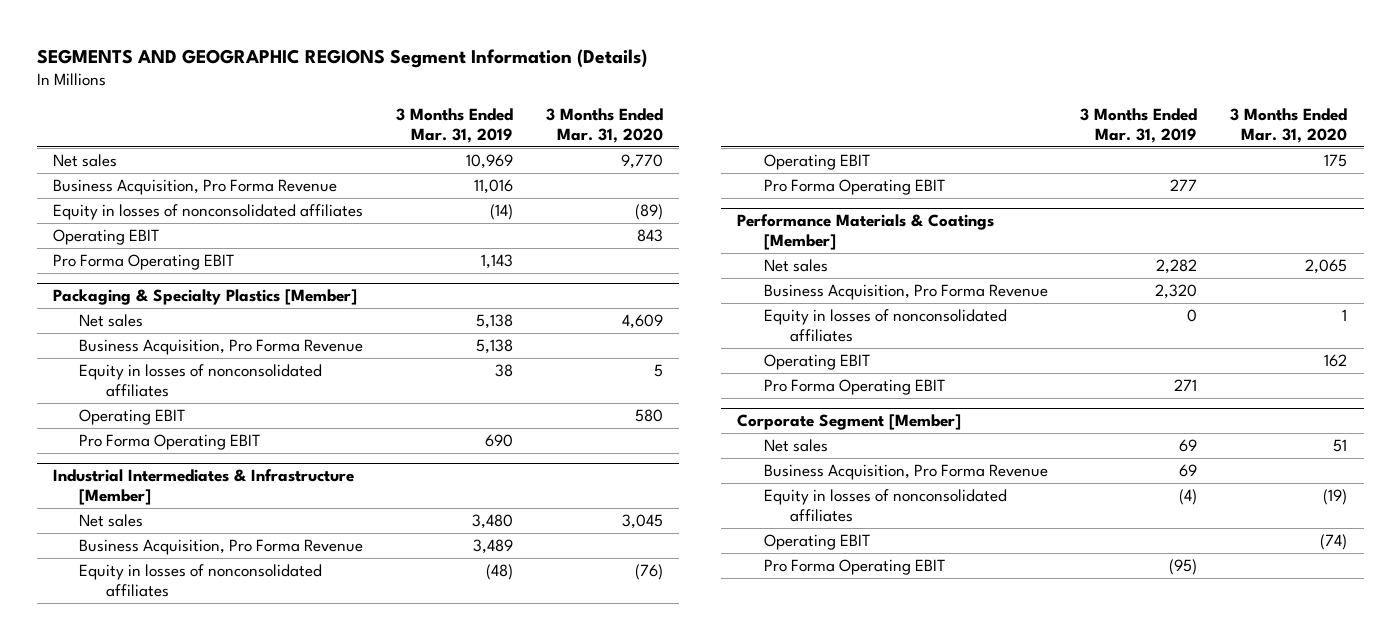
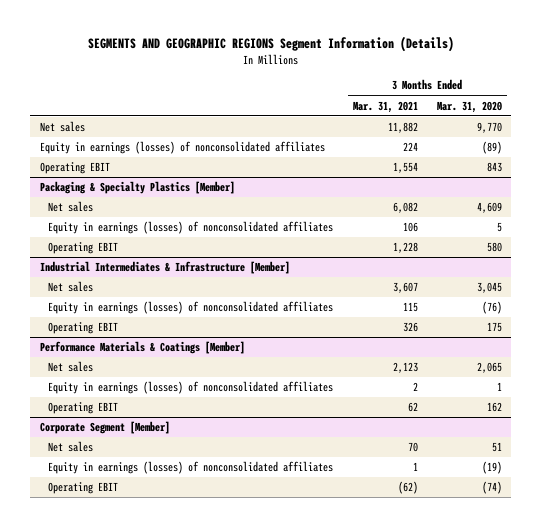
[396,107,514,144] 3 Months Ended Mar. 31, 2019 -> none
none -> [352,100,418,113] Mar. 31, 2021
[53,178,338,195] Business Acquisition, Pro Forma Revenue -> none
[53,203,364,220] Equity in losses of nonconsolidated affiliates -> [39,141,325,155] Equity in earnings (losses) of nonconsolidated affiliates
[53,253,235,270] Pro Forma Operating EBIT -> none
[79,338,364,355] Business Acquisition, Pro Forma Revenue -> none
[79,363,323,398] Equity in losses of nonconsolidated affiliates -> [48,221,334,235] Equity in earnings (losses) of nonconsolidated affiliates
[79,433,261,450] Pro Forma Operating EBIT -> none
[79,538,364,555] Business Acquisition, Pro Forma Revenue -> none
[79,563,323,598] Equity in losses of nonconsolidated affiliates -> [48,301,334,315] Equity in earnings (losses) of nonconsolidated affiliates
[763,178,945,195] Pro Forma Operating EBIT -> none
[763,283,1048,300] Business Acquisition, Pro Forma Revenue -> none
[763,308,1007,343] Equity in losses of nonconsolidated affiliates -> [48,381,334,395] Equity in earnings (losses) of nonconsolidated affiliates
[763,378,945,395] Pro Forma Operating EBIT -> none
[763,463,1048,480] Business Acquisition, Pro Forma Revenue -> none
[763,488,1007,523] Equity in losses of nonconsolidated affiliates -> [48,461,334,475] Equity in earnings (losses) of nonconsolidated affiliates
[763,558,945,575] Pro Forma Operating EBIT -> none

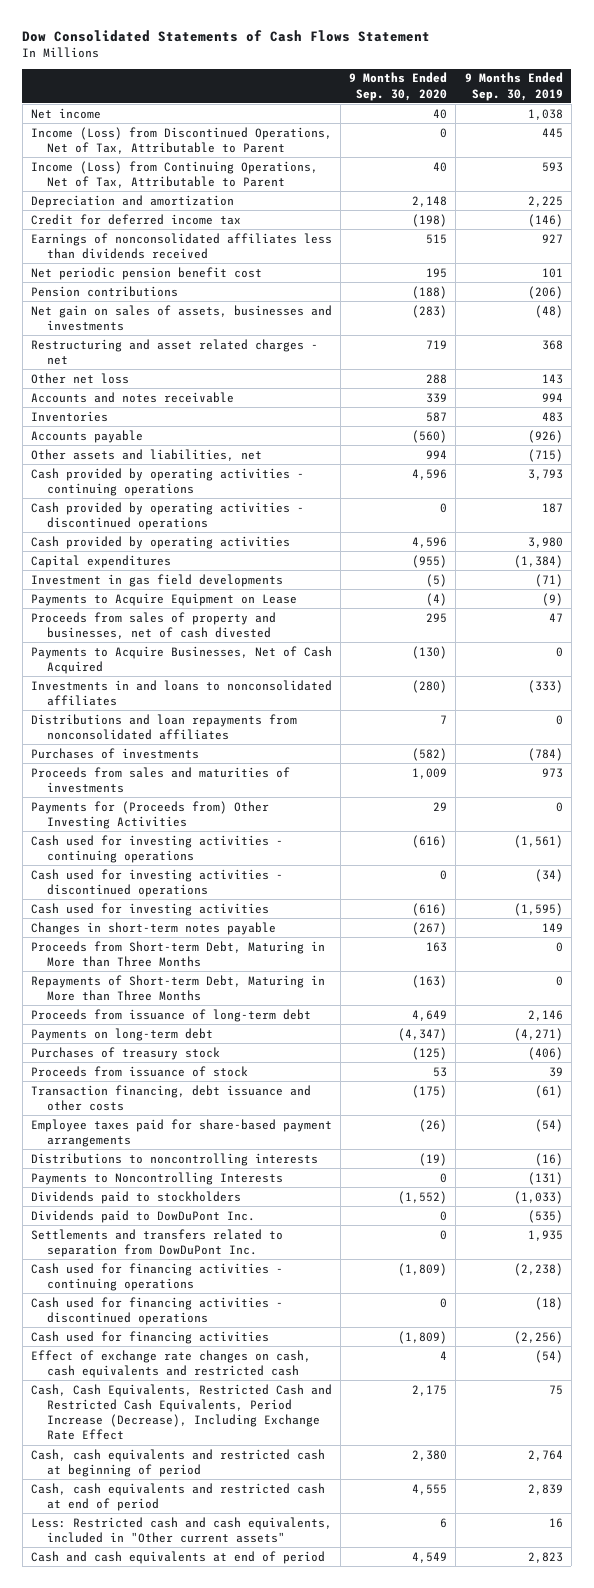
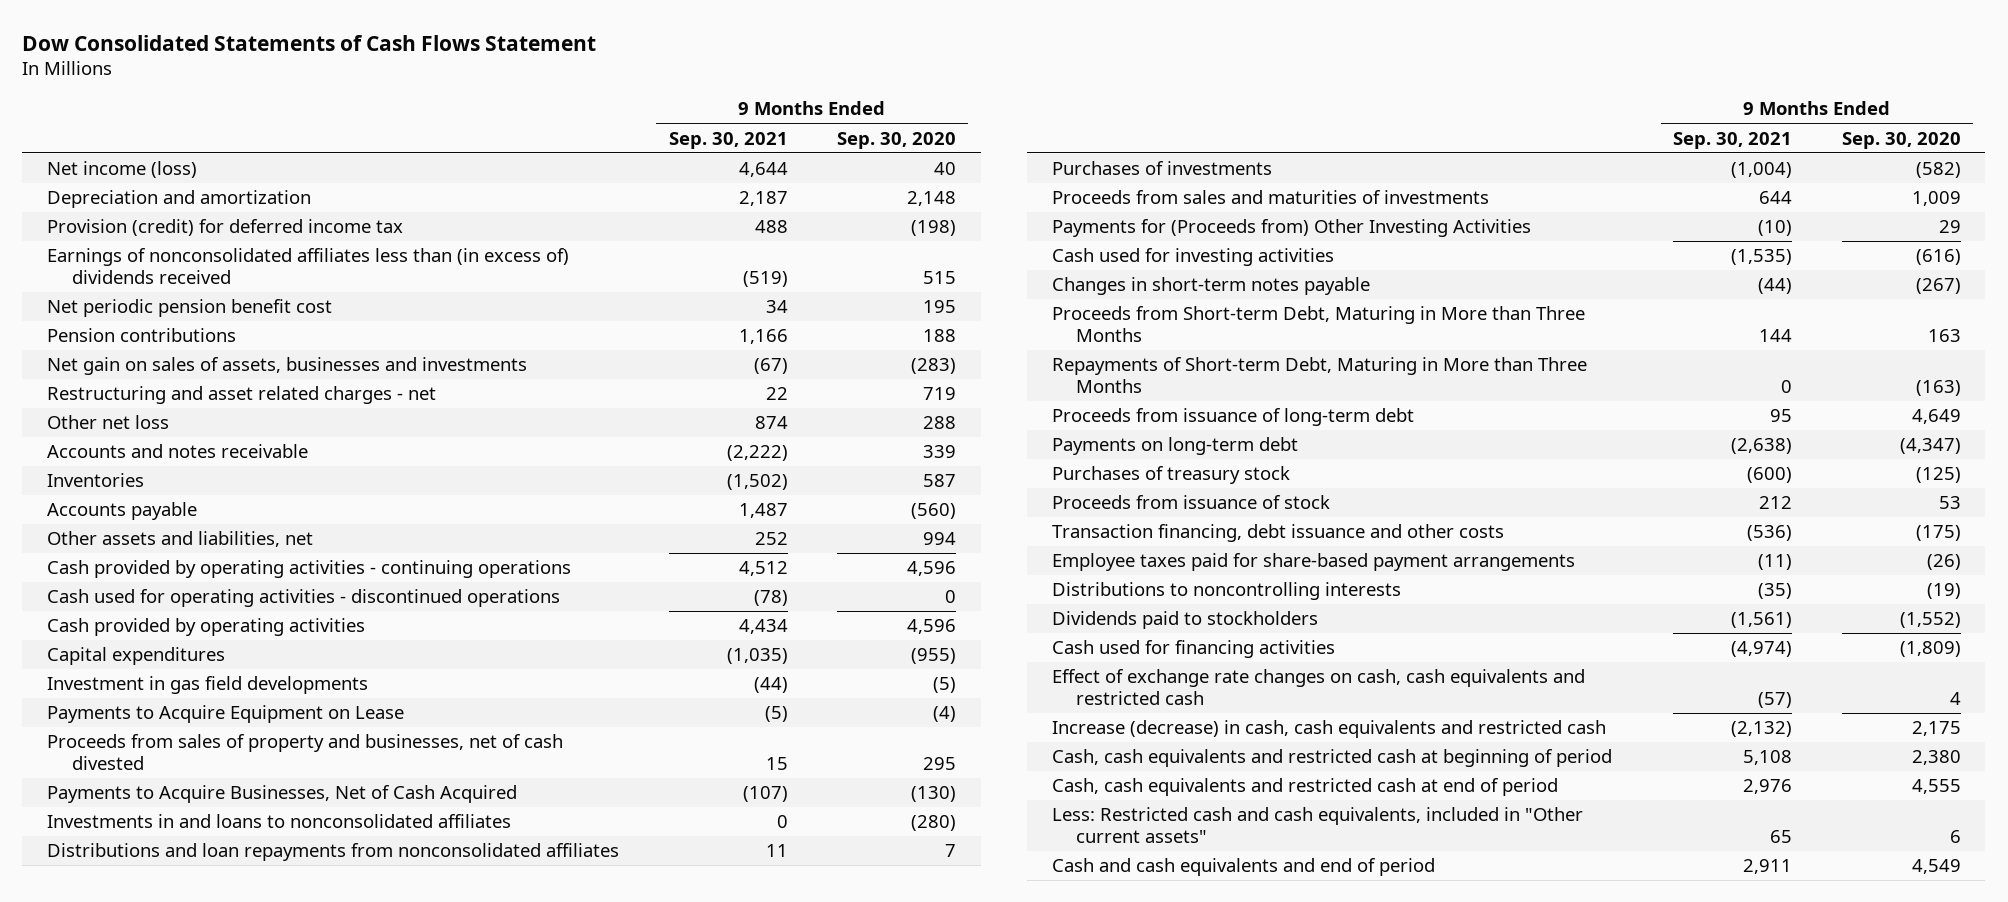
[464,72,563,101] 9 Months Ended Sep. 30, 2019 -> none
none -> [668,131,788,149] Sep. 30, 2021
[31,126,333,154] Income (Loss) from Discontinued Operations, Net of Tax, Attributable to Parent -> none
[31,160,319,188] Income (Loss) from Continuing Operations, Net of Tax, Attributable to Parent -> none
[31,107,102,119] Net income -> [47,161,198,179] Net income (loss)
[31,213,242,225] Credit for deferred income tax -> [47,219,404,237] Provision (credit) for deferred income tax
[31,232,333,259] Earnings of nonconsolidated affiliates less than dividends received -> [47,248,570,285] Earnings of nonconsolidated affiliates less than (in excess of) dividends received
[412,285,448,299] (188) -> [923,329,957,343] 188
[31,501,305,530] Cash provided by operating activities - discontinued operations -> [47,589,561,608] Cash used for operating activities - discontinued operations
[31,834,284,863] Cash used for investing activities - continuing operations -> none
[31,868,284,897] Cash used for investing activities - discontinued operations -> none
[31,1171,284,1185] Payments to Noncontrolling Interests -> none
[31,1209,256,1223] Dividends paid to DowDuPont Inc. -> none
[31,1228,284,1257] Settlements and transfers related to separation from DowDuPont Inc. -> none
[31,1262,284,1291] Cash used for financing activities - continuing operations -> none
[31,1296,284,1325] Cash used for financing activities - discontinued operations -> none
[31,1383,333,1441] Cash, Cash Equivalents, Restricted Cash and Restricted Cash Equivalents, Period Increase (Decrease), Including Exchange Rate Effect -> [1051,720,1606,739] Increase (decrease) in cash, cash equivalents and restricted cash
[31,1550,326,1564] Cash and cash equivalents at end of period -> [1051,858,1435,877] Cash and cash equivalents and end of period

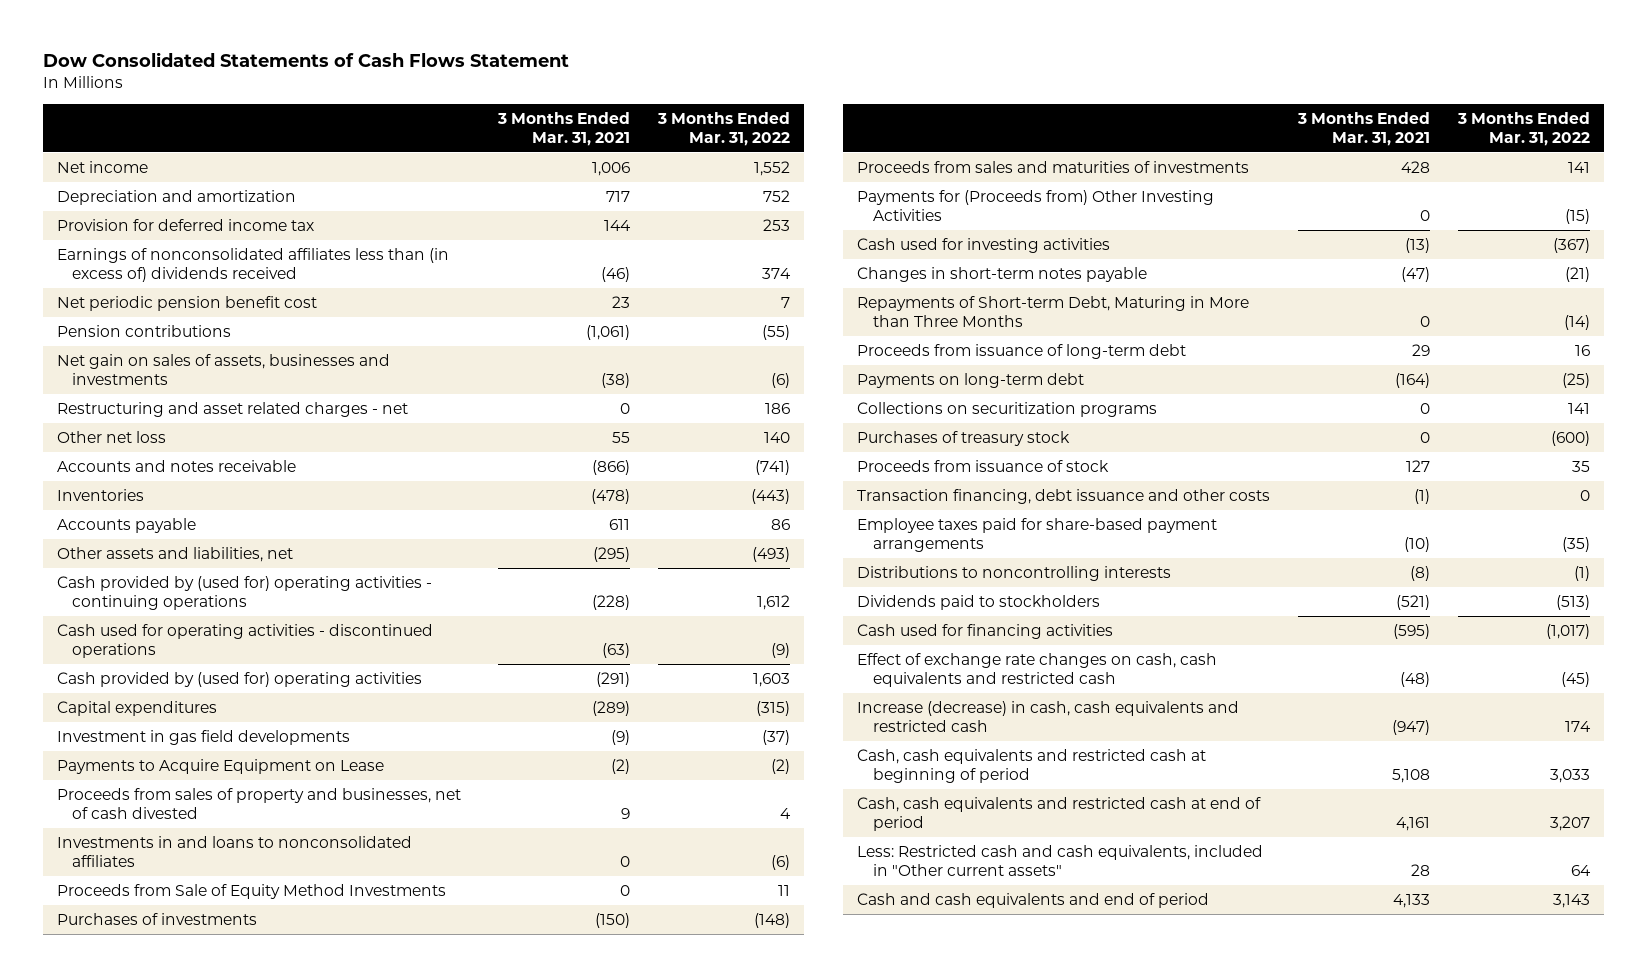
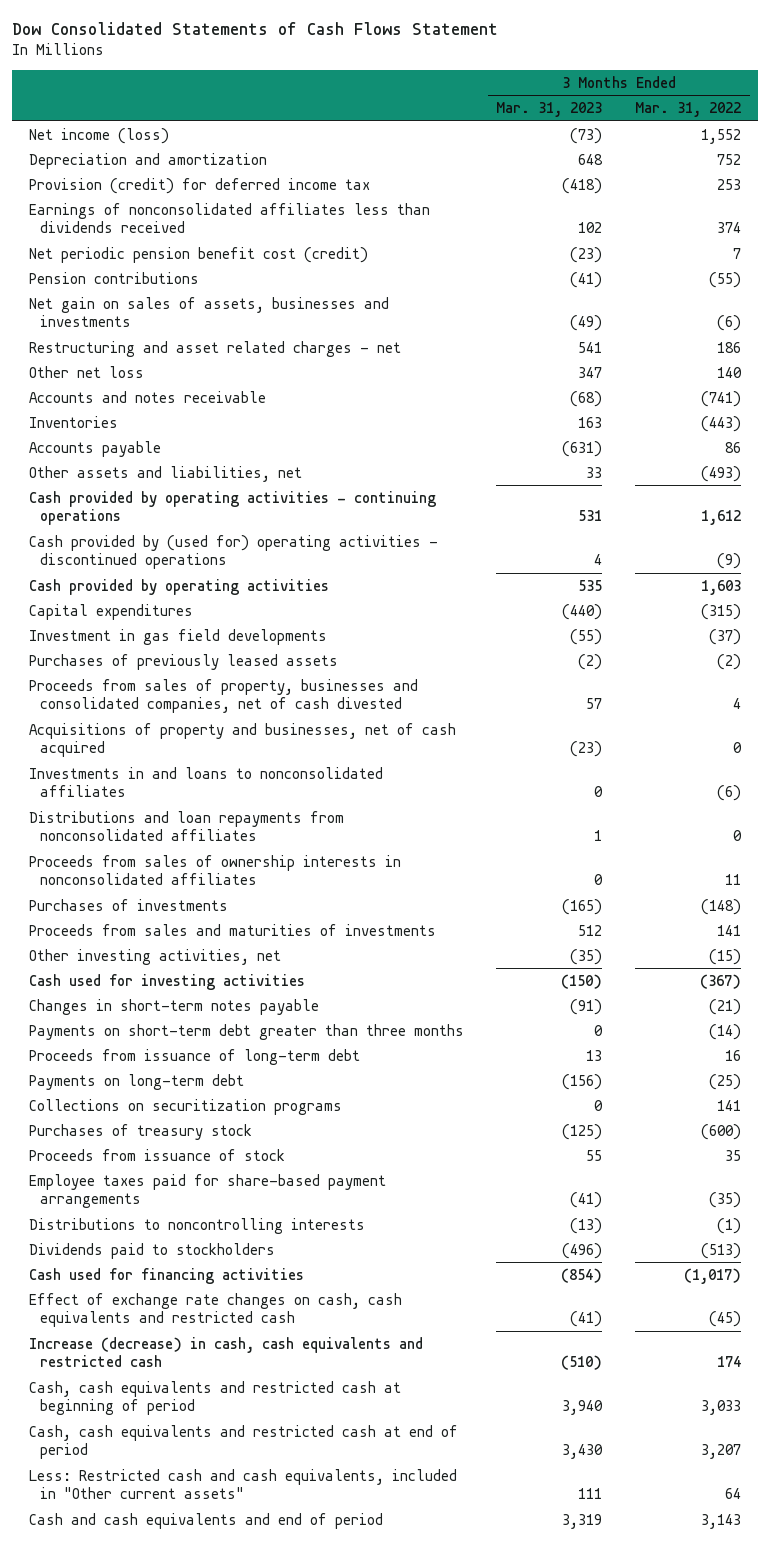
[497,111,631,146] 3 Months Ended Mar. 31, 2021 -> none
none -> [496,102,603,118] Mar. 31, 2023
[57,160,149,173] Net income -> [28,127,169,144] Net income (loss)
[57,218,315,231] Provision for deferred income tax -> [28,177,370,194] Provision (credit) for deferred income tax
[57,247,450,282] Earnings of nonconsolidated affiliates less than (in excess of) dividends received -> [28,202,430,233] Earnings of nonconsolidated affiliates less than dividends received
[57,295,318,311] Net periodic pension benefit cost -> [28,246,368,263] Net periodic pension benefit cost (credit)
[57,575,433,610] Cash provided by (used for) operating activities - continuing operations -> [28,490,436,525] Cash provided by operating activities - continuing operations
[57,623,434,658] Cash used for operating activities - discontinued operations -> [28,534,438,569] Cash provided by (used for) operating activities - discontinued operations
[57,671,423,687] Cash provided by (used for) operating activities -> [28,578,329,595] Cash provided by operating activities
[57,758,385,774] Payments to Acquire Equipment on Lease -> [28,653,338,670] Purchases of previously leased assets
[57,787,462,819] Proceeds from sales of property and businesses, net of cash divested -> [28,678,418,713] Proceeds from sales of property, businesses and consolidated companies, net of cash divested
none -> [28,722,456,757] Acquisitions of property and businesses, net of cash acquired
none -> [28,810,344,841] Distributions and loan repayments from nonconsolidated affiliates
[57,883,447,899] Proceeds from Sale of Equity Method Investments -> [28,854,401,885] Proceeds from sales of ownership interests in nonconsolidated affiliates
[857,189,1215,221] Payments for (Proceeds from) Other Investing Activities -> [28,948,281,965] Other investing activities, net
[857,295,1250,327] Repayments of Short-term Debt, Maturing in More than Three Months -> [28,1023,464,1040] Payments on short-term debt greater than three months
[857,488,1271,504] Transaction financing, debt issuance and other costs -> none

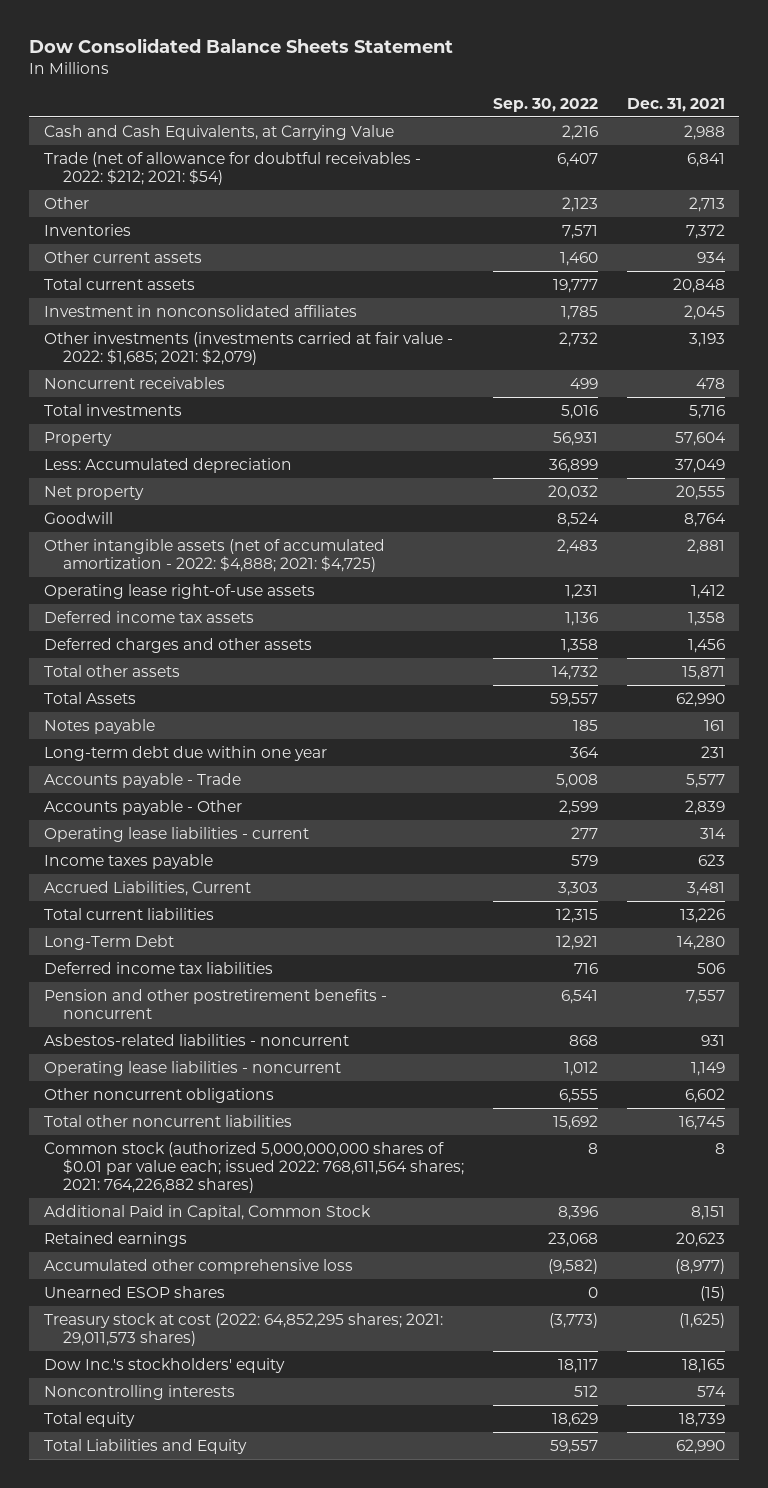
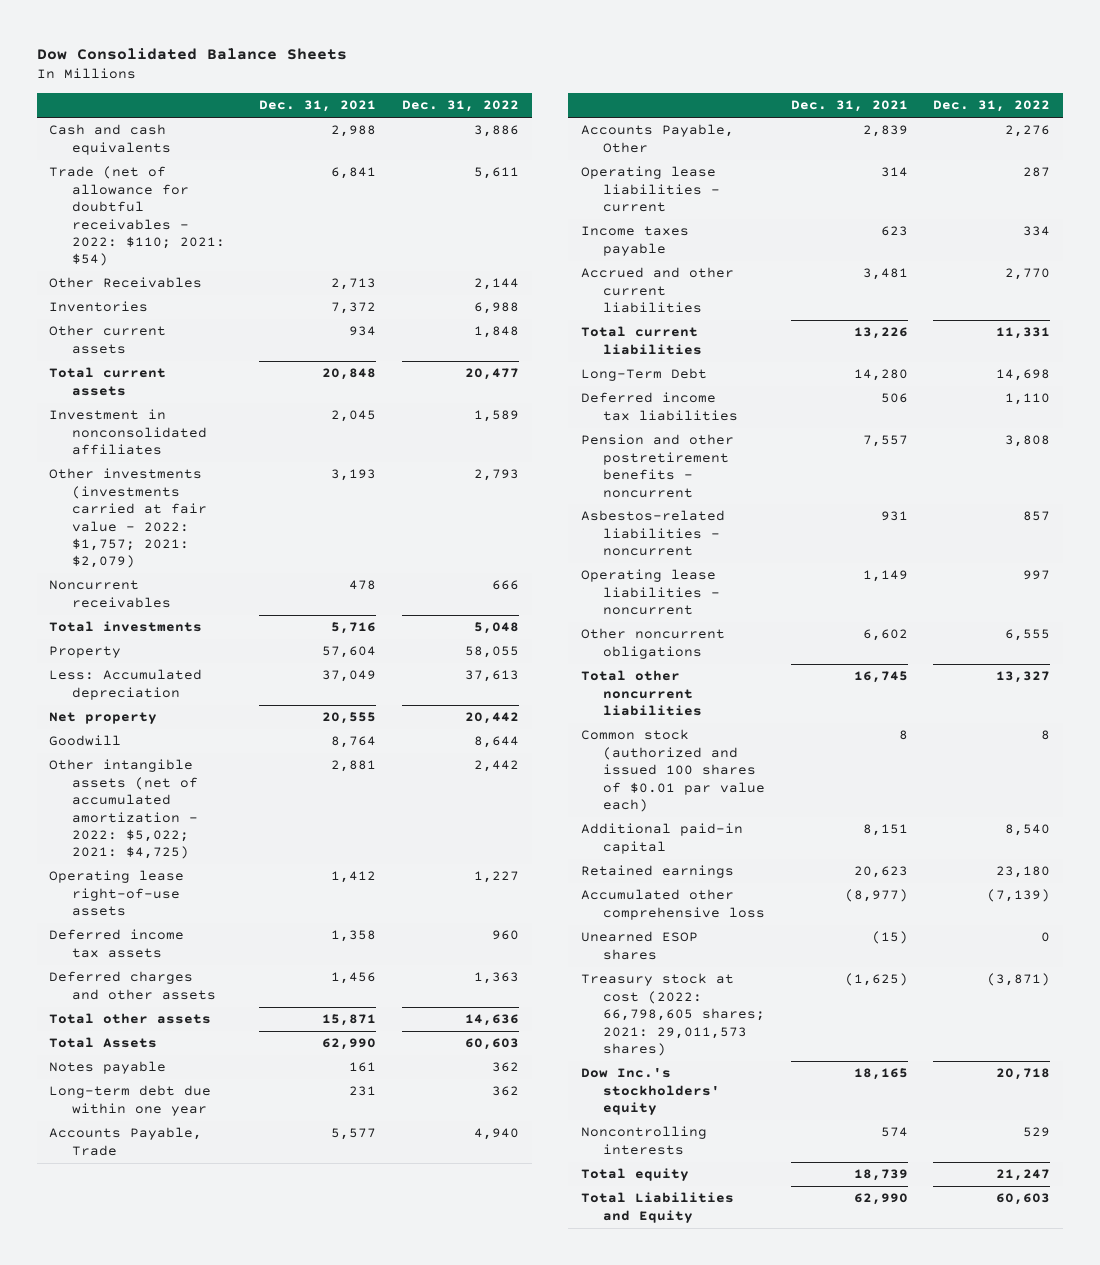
[29,38,454,54] Dow Consolidated Balance Sheets Statement -> [36,47,347,60] Dow Consolidated Balance Sheets
[492,97,598,112] Sep. 30, 2022 -> none
none -> [402,100,520,113] Dec. 31, 2022
[43,124,394,140] Cash and Cash Equivalents, at Carrying Value -> [49,124,171,155] Cash and cash equivalents
[43,151,421,185] Trade (net of allowance for doubtful receivables - 2022: $212; 2021: $54) -> [49,166,225,267] Trade (net of allowance for doubtful receivables - 2022: $110; 2021: $54)
[43,196,89,209] Other -> [49,277,203,289] Other Receivables
[43,331,453,365] Other investments (investments carried at fair value - 2022: $1,685; 2021: $2,079) -> [49,468,207,569] Other investments (investments carried at fair value - 2022: $1,757; 2021: $2,079)
[43,538,385,572] Other intangible assets (net of accumulated amortization - 2022: $4,888; 2021: $4,725) -> [49,759,198,860] Other intangible assets (net of accumulated amortization - 2022: $5,022; 2021: $4,725)
[43,772,241,788] Accounts payable - Trade -> [49,1127,203,1156] Accounts Payable, Trade
[43,799,242,815] Accounts payable - Other -> [580,124,734,153] Accounts Payable, Other
[43,880,251,896] Accrued Liabilities, Current -> [580,267,734,314] Accrued and other current liabilities
[43,1141,465,1193] Common stock (authorized 5,000,000,000 shares of $0.01 par value each; issued 2022: 768,611,564 shares; 2021: 764,226,882 shares) -> none
none -> [580,729,766,813] Common stock (authorized and issued 100 shares of $0.01 par value each)
[43,1204,371,1220] Additional Paid in Capital, Common Stock -> [580,823,743,854] Additional paid-in capital
[43,1312,443,1346] Treasury stock at cost (2022: 64,852,295 shares; 2021: 29,011,573 shares) -> [580,973,766,1057] Treasury stock at cost (2022: 66,798,605 shares; 2021: 29,011,573 shares)

